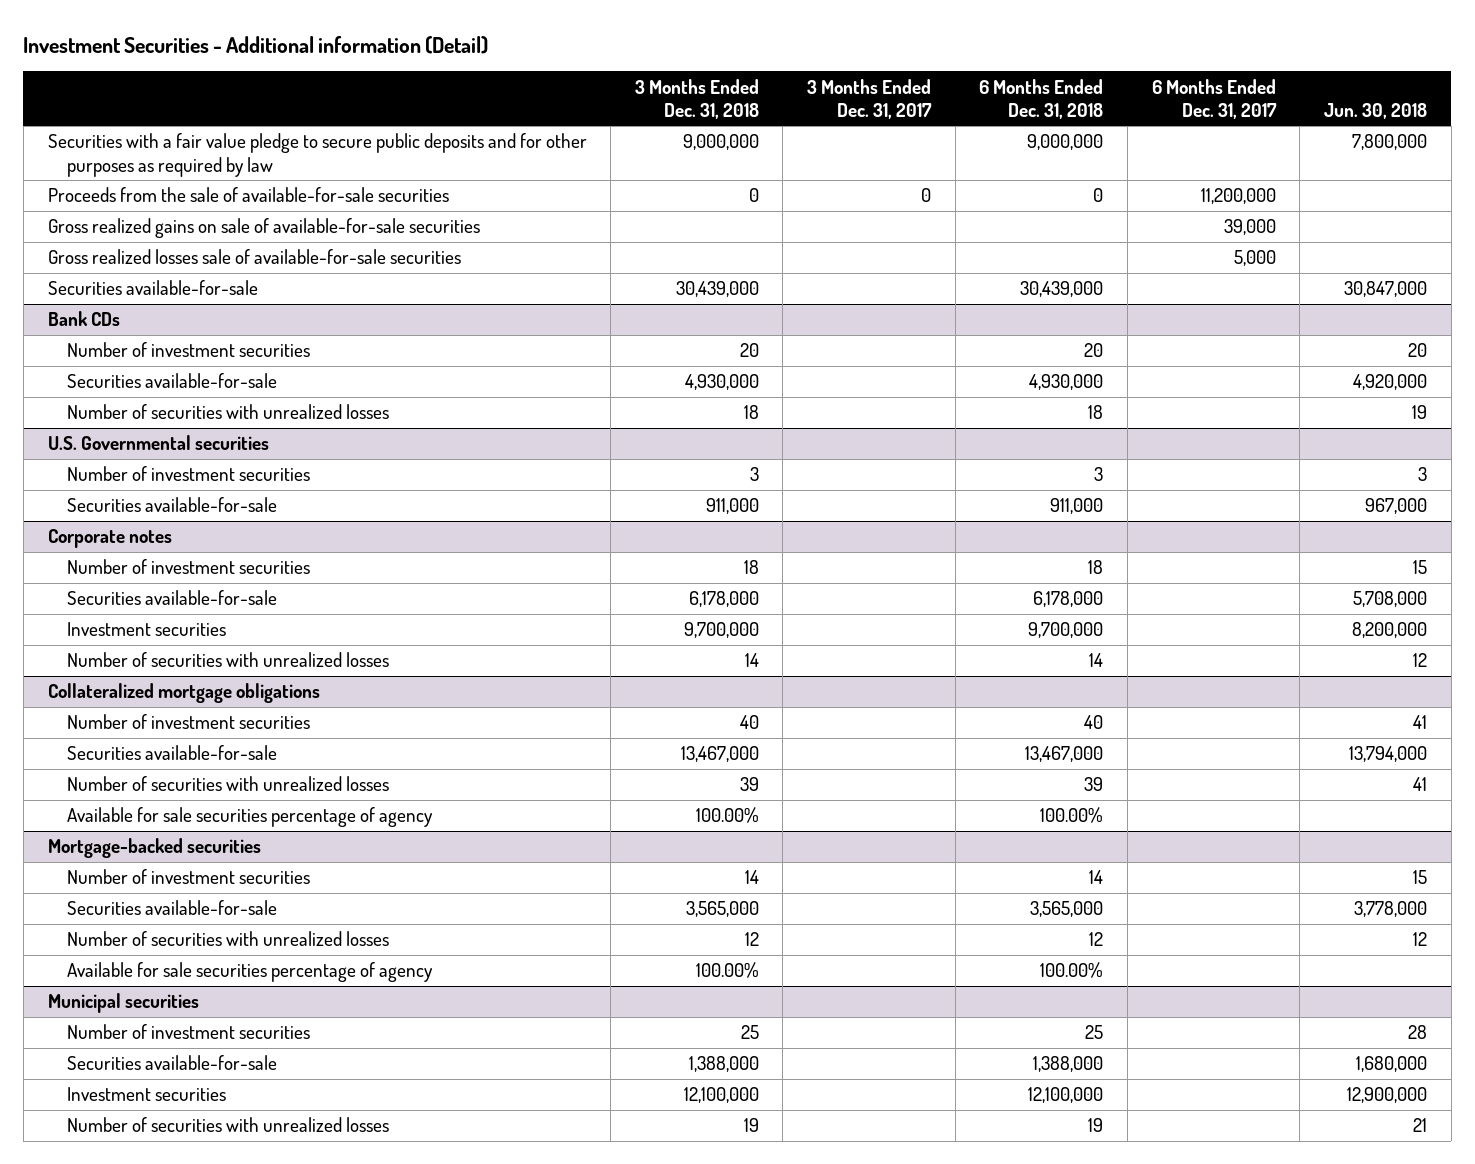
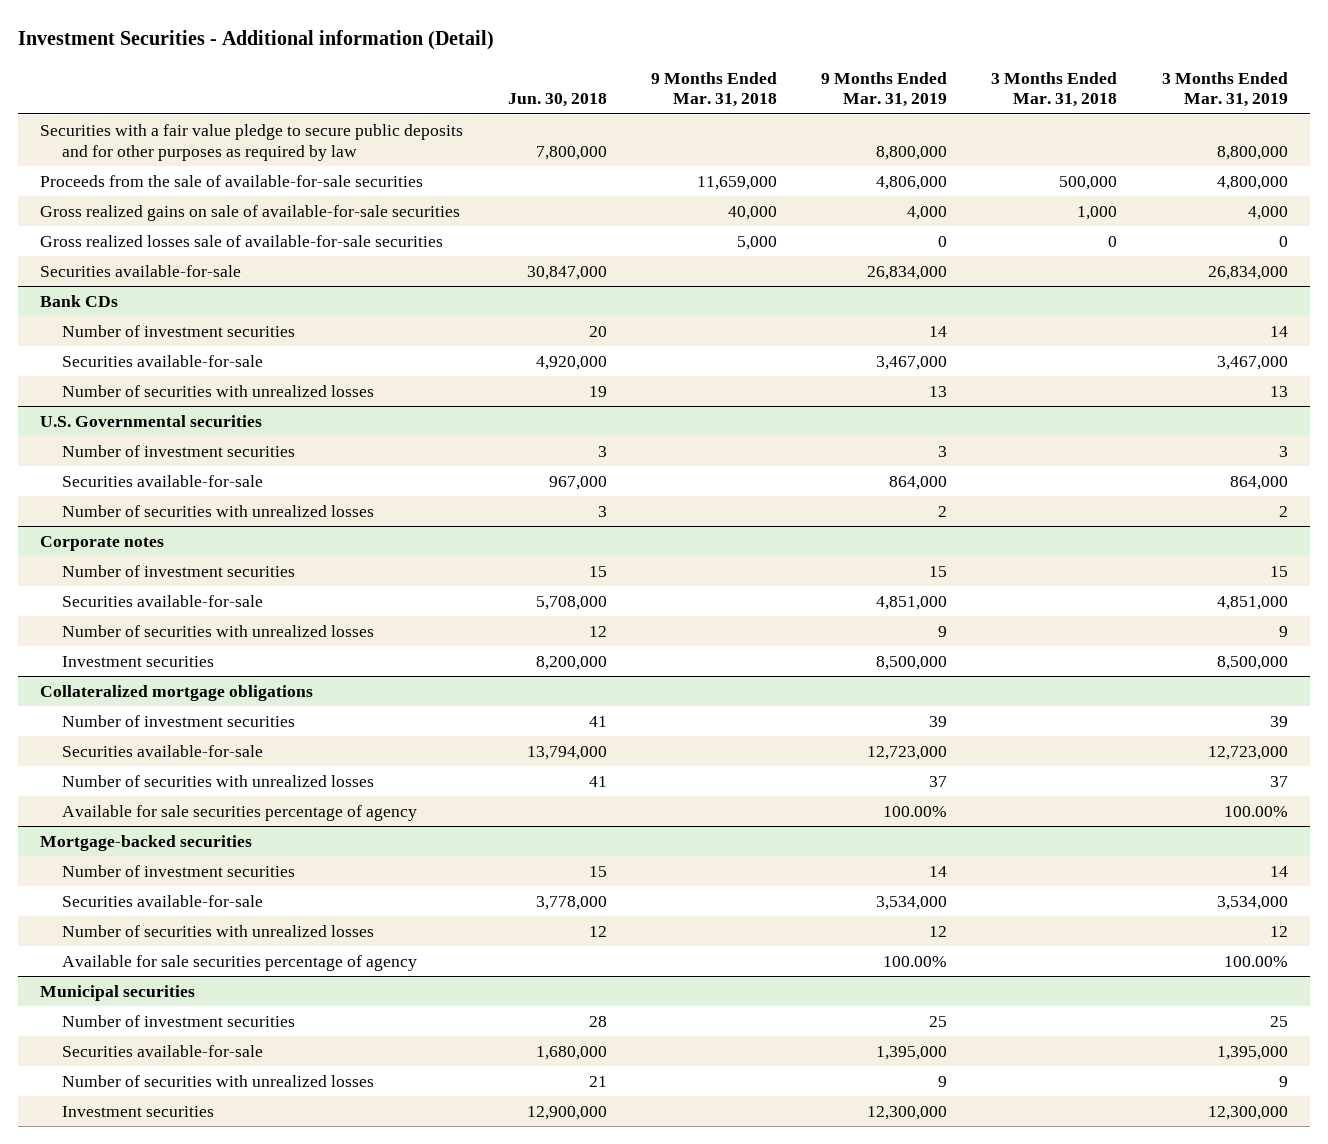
[634,78,759,120] 3 Months Ended Dec. 31, 2018 -> none
[807,78,933,120] 3 Months Ended Dec. 31, 2017 -> none
[979,78,1104,120] 6 Months Ended Dec. 31, 2018 -> none
[1151,78,1277,120] 6 Months Ended Dec. 31, 2017 -> none
none -> [650,71,777,108] 9 Months Ended Mar. 31, 2018
none -> [821,71,948,108] 9 Months Ended Mar. 31, 2019
none -> [991,71,1118,108] 3 Months Ended Mar. 31, 2018
none -> [1161,71,1288,108] 3 Months Ended Mar. 31, 2019
none -> [62,504,375,517] Number of securities with unrealized losses
[67,622,227,637] Investment securities -> [62,655,215,667] Investment securities
[67,1087,227,1102] Investment securities -> [62,1105,215,1117] Investment securities

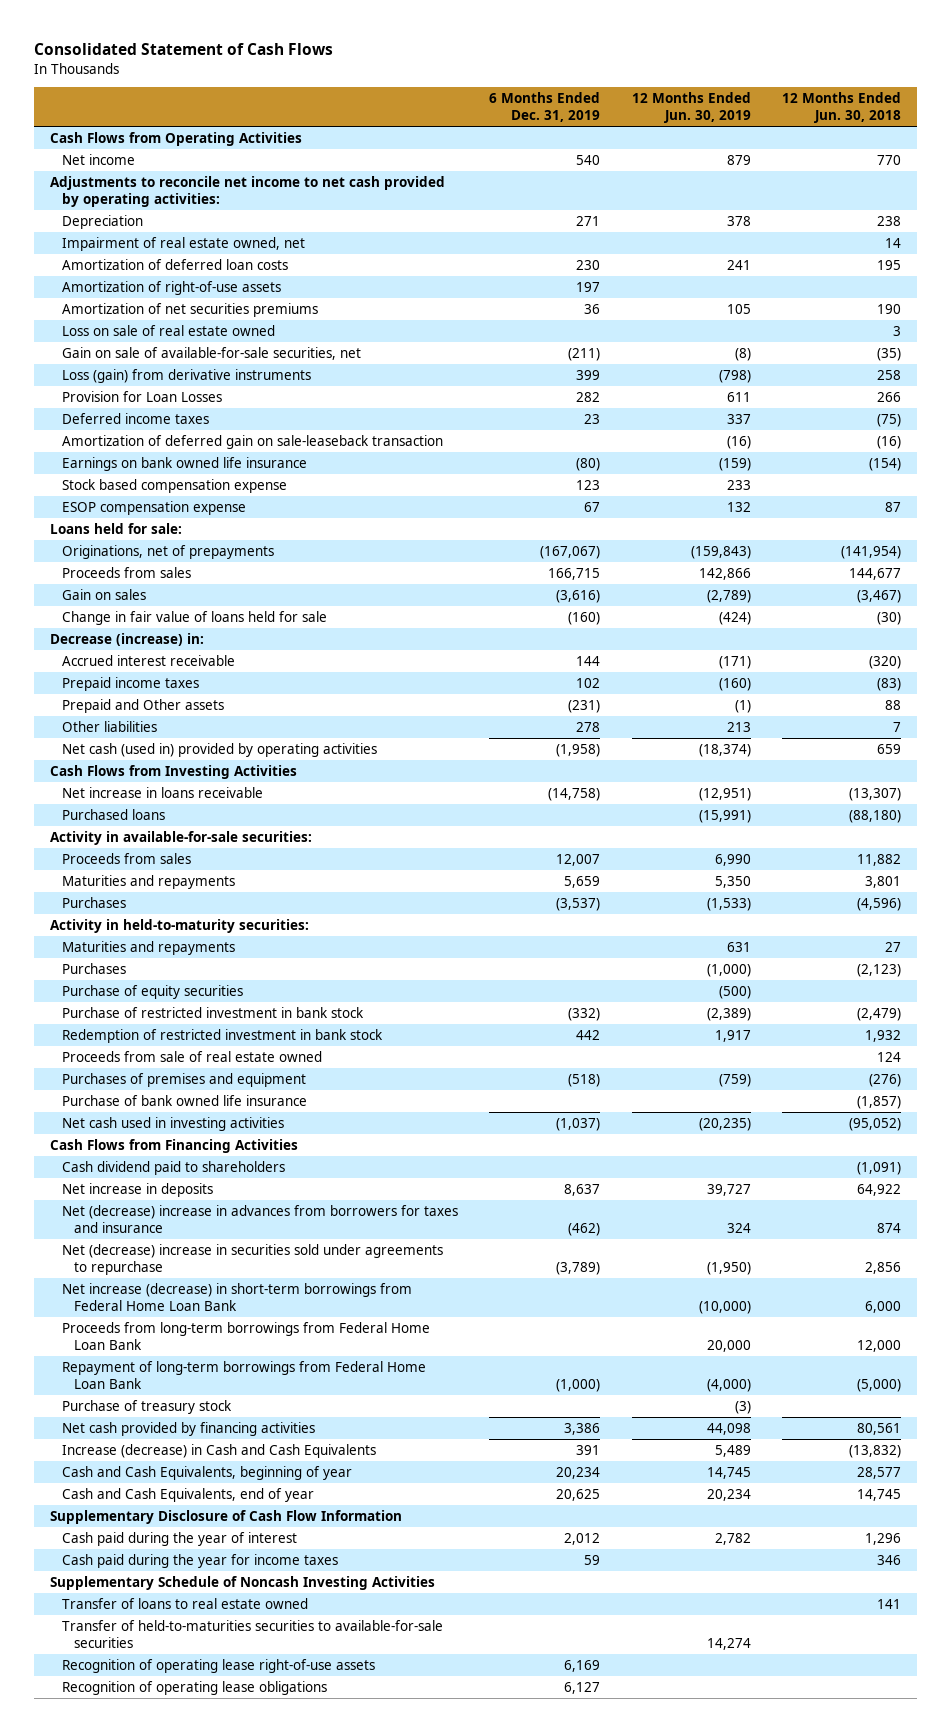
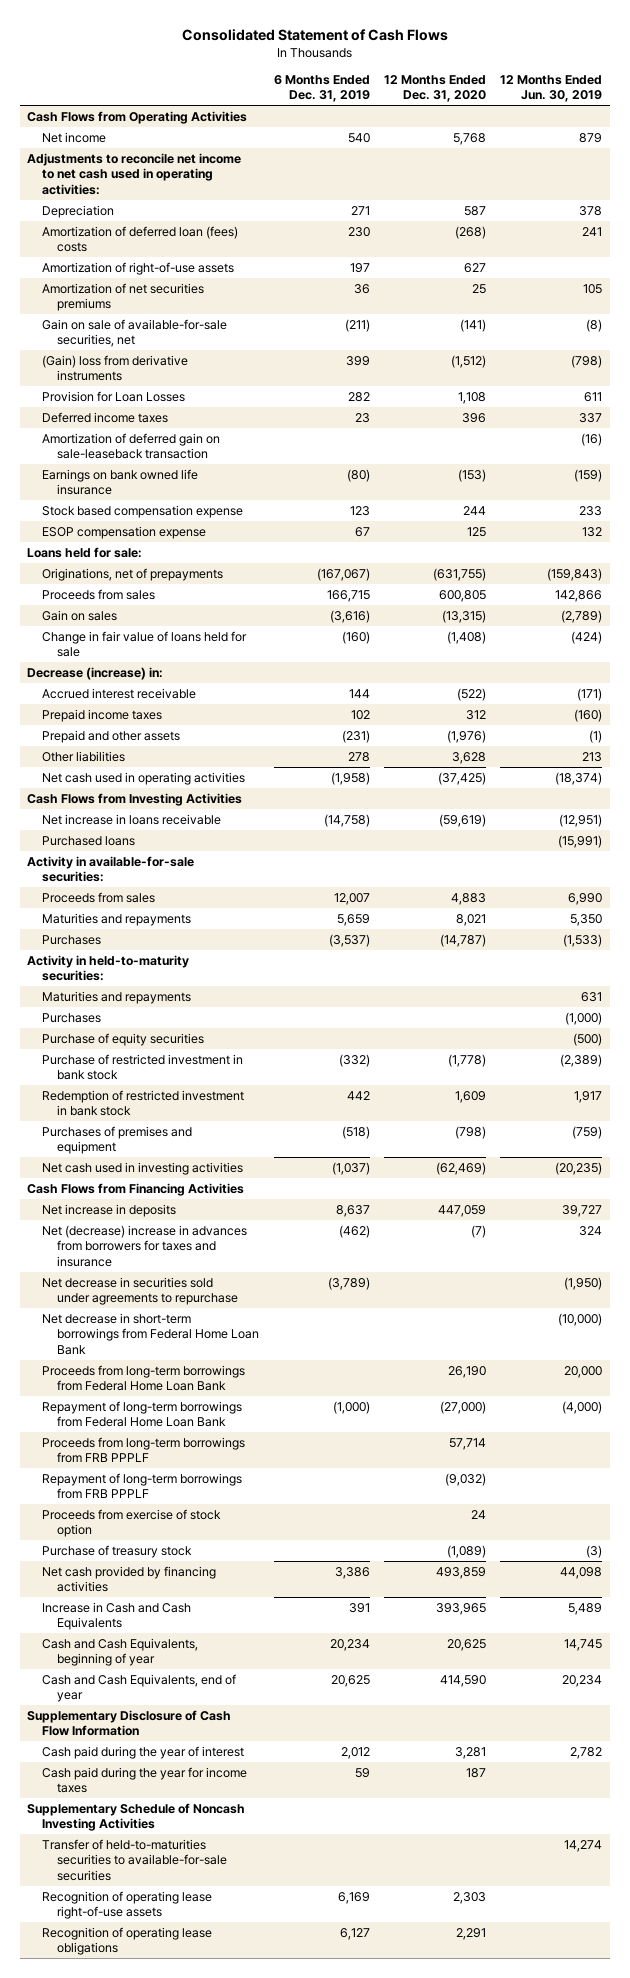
[782,92,902,124] 12 Months Ended Jun. 30, 2018 -> none
none -> [383,74,486,103] 12 Months Ended Dec. 31, 2020
[49,176,445,207] Adjustments to reconcile net income to net cash provided by operating activities: -> [27,152,242,195] Adjustments to reconcile net income to net cash used in operating activities:
[61,237,305,252] Impairment of real estate owned, net -> none
[61,259,288,271] Amortization of deferred loan costs -> [42,225,239,253] Amortization of deferred loan (fees) costs
[61,325,275,337] Loss on sale of real estate owned -> none
[61,369,311,384] Loss (gain) from derivative instruments -> [42,354,189,382] (Gain) loss from derivative instruments
[61,699,224,714] Prepaid and Other assets -> [42,729,181,743] Prepaid and other assets
[61,743,377,758] Net cash (used in) provided by operating activities -> [42,771,246,785] Net cash used in operating activities
[61,1051,322,1063] Proceeds from sale of real estate owned -> none
[61,1095,307,1107] Purchase of bank owned life insurance -> none
[61,1161,285,1176] Cash dividend paid to shareholders -> none
[61,1244,443,1275] Net (decrease) increase in securities sold under agreements to repurchase -> [42,1276,239,1306] Net decrease in securities sold under agreements to repurchase
[61,1283,412,1311] Net increase (decrease) in short-term borrowings from Federal Home Loan Bank -> [42,1312,260,1355] Net decrease in short-term borrowings from Federal Home Loan Bank
none -> [42,1436,246,1464] Proceeds from long-term borrowings from FRB PPPLF
none -> [42,1472,243,1500] Repayment of long-term borrowings from FRB PPPLF
none -> [42,1508,222,1538] Proceeds from exercise of stock option
[61,1444,376,1459] Increase (decrease) in Cash and Cash Equivalents -> [42,1601,192,1631] Increase in Cash and Cash Equivalents
[61,1598,308,1610] Transfer of loans to real estate owned -> none

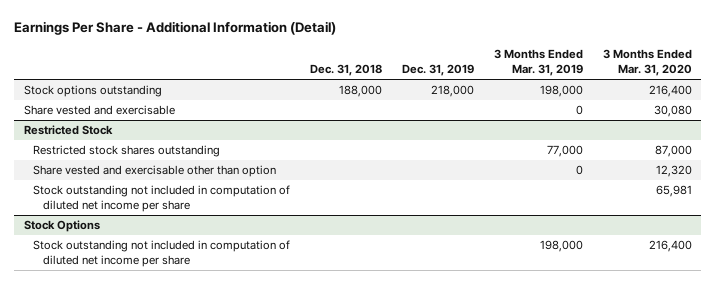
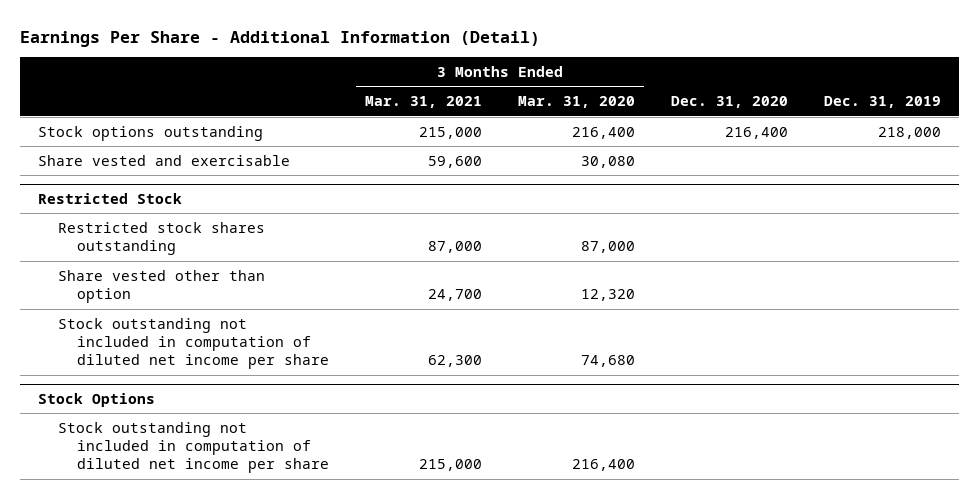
[310,64,383,77] Dec. 31, 2018 -> none
[493,49,583,77] 3 Months Ended Mar. 31, 2019 -> none
none -> [365,96,483,109] Mar. 31, 2021
none -> [671,96,789,109] Dec. 31, 2020
[33,165,277,178] Share vested and exercisable other than option -> [57,269,265,304] Share vested other than option
[655,185,692,198] 65,981 -> [581,355,636,368] 74,680

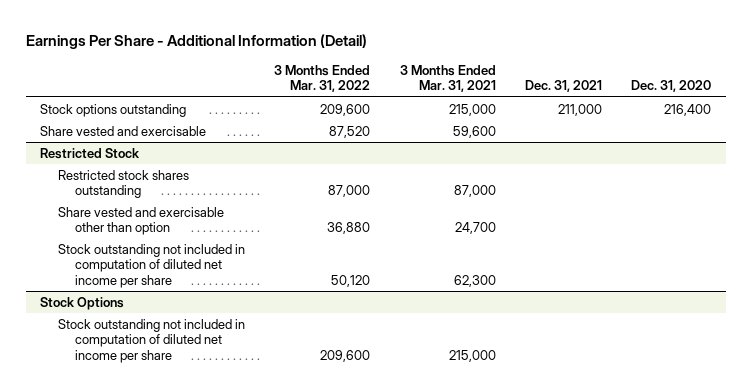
[518,96,636,109] Mar. 31, 2020 -> none
[824,96,942,109] Dec. 31, 2019 -> none
none -> [274,64,371,93] 3 Months Ended Mar. 31, 2022
none -> [525,80,603,93] Dec. 31, 2021
[57,269,265,304] Share vested other than option -> [57,206,224,236] Share vested and exercisable other than option

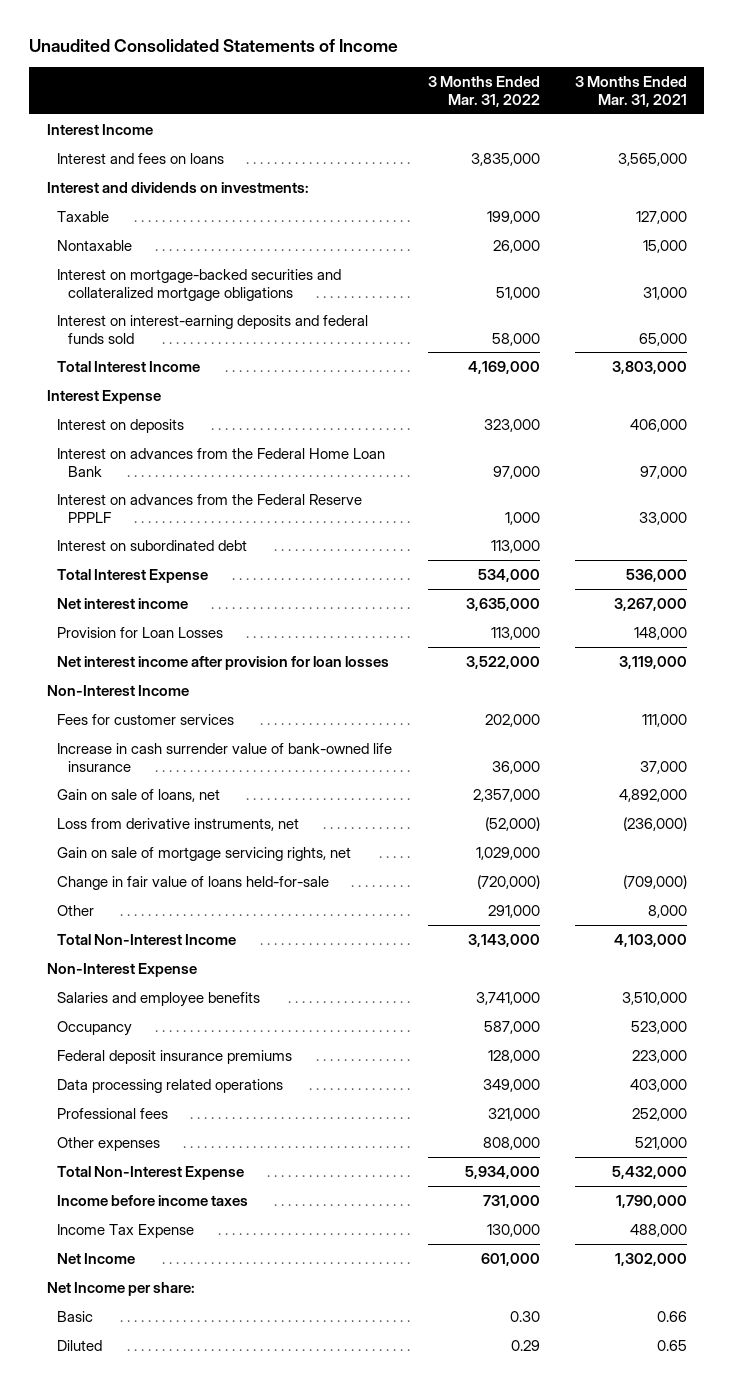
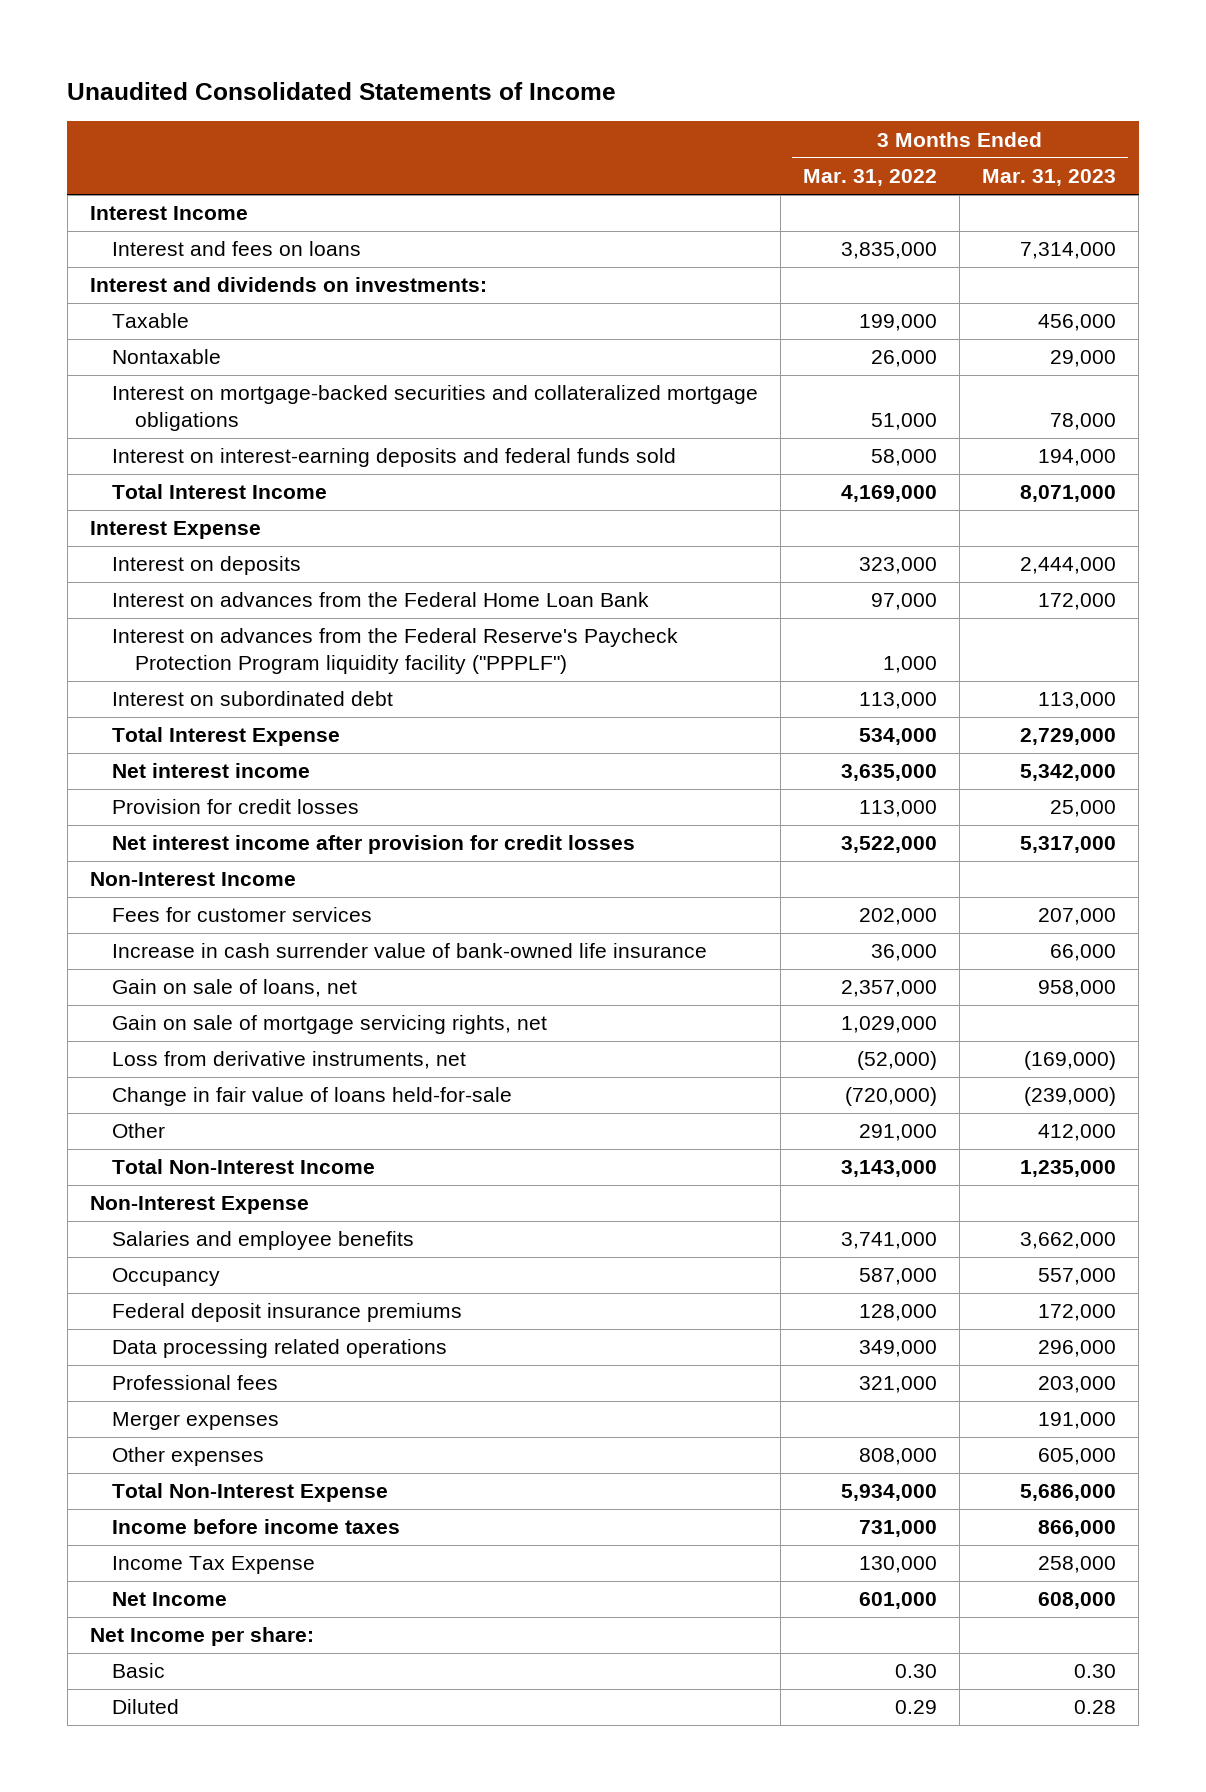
[574,76,687,107] 3 Months Ended Mar. 31, 2021 -> none
none -> [982,169,1117,187] Mar. 31, 2023
[57,493,363,523] Interest on advances from the Federal Reserve PPPLF -> [112,628,679,675] Interest on advances from the Federal Reserve's Paycheck Protection Program liquidity facility ("PPPLF")
[57,626,224,638] Provision for Loan Losses -> [112,799,360,815] Provision for credit losses
[57,655,390,670] Net interest income after provision for loan losses -> [112,835,636,855] Net interest income after provision for credit losses
[57,817,300,831] Loss from derivative instruments, net -> [112,1051,467,1070] Loss from derivative instruments, net
none -> [112,1412,280,1431] Merger expenses

